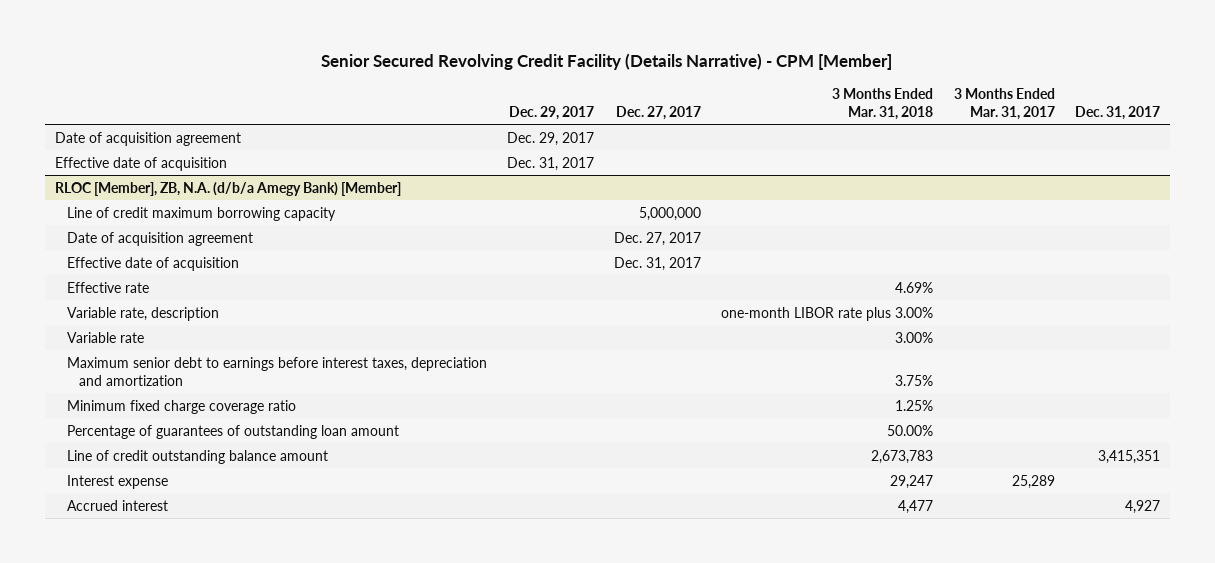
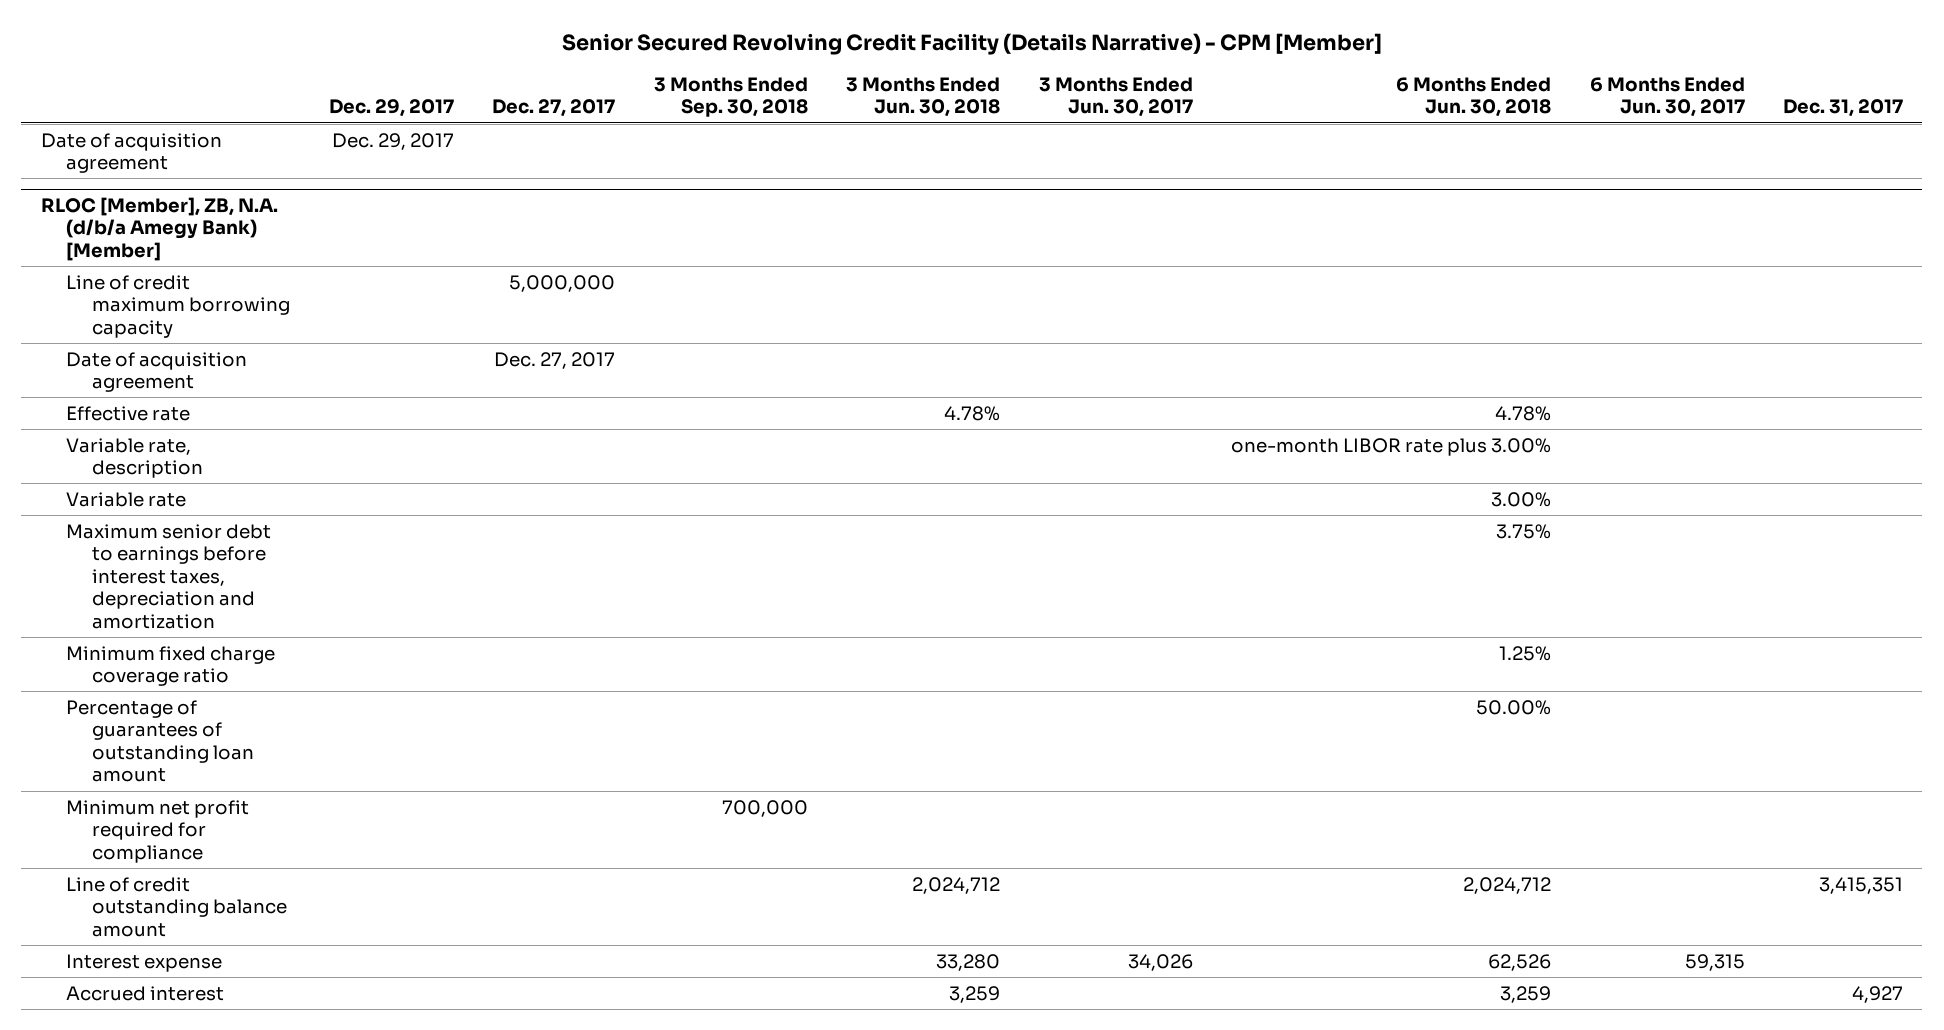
[832,88,934,120] 3 Months Ended Mar. 31, 2018 -> none
[953,88,1055,120] 3 Months Ended Mar. 31, 2017 -> none
none -> [653,76,808,118] 3 Months Ended Sep. 30, 2018
none -> [846,76,1001,118] 3 Months Ended Jun. 30, 2018
none -> [1038,76,1193,118] 3 Months Ended Jun. 30, 2017
none -> [1396,76,1552,118] 6 Months Ended Jun. 30, 2018
none -> [1589,76,1745,118] 6 Months Ended Jun. 30, 2017
[55,156,228,171] Effective date of acquisition -> none
[66,256,239,271] Effective date of acquisition -> none
none -> [66,799,250,863] Minimum net profit required for compliance

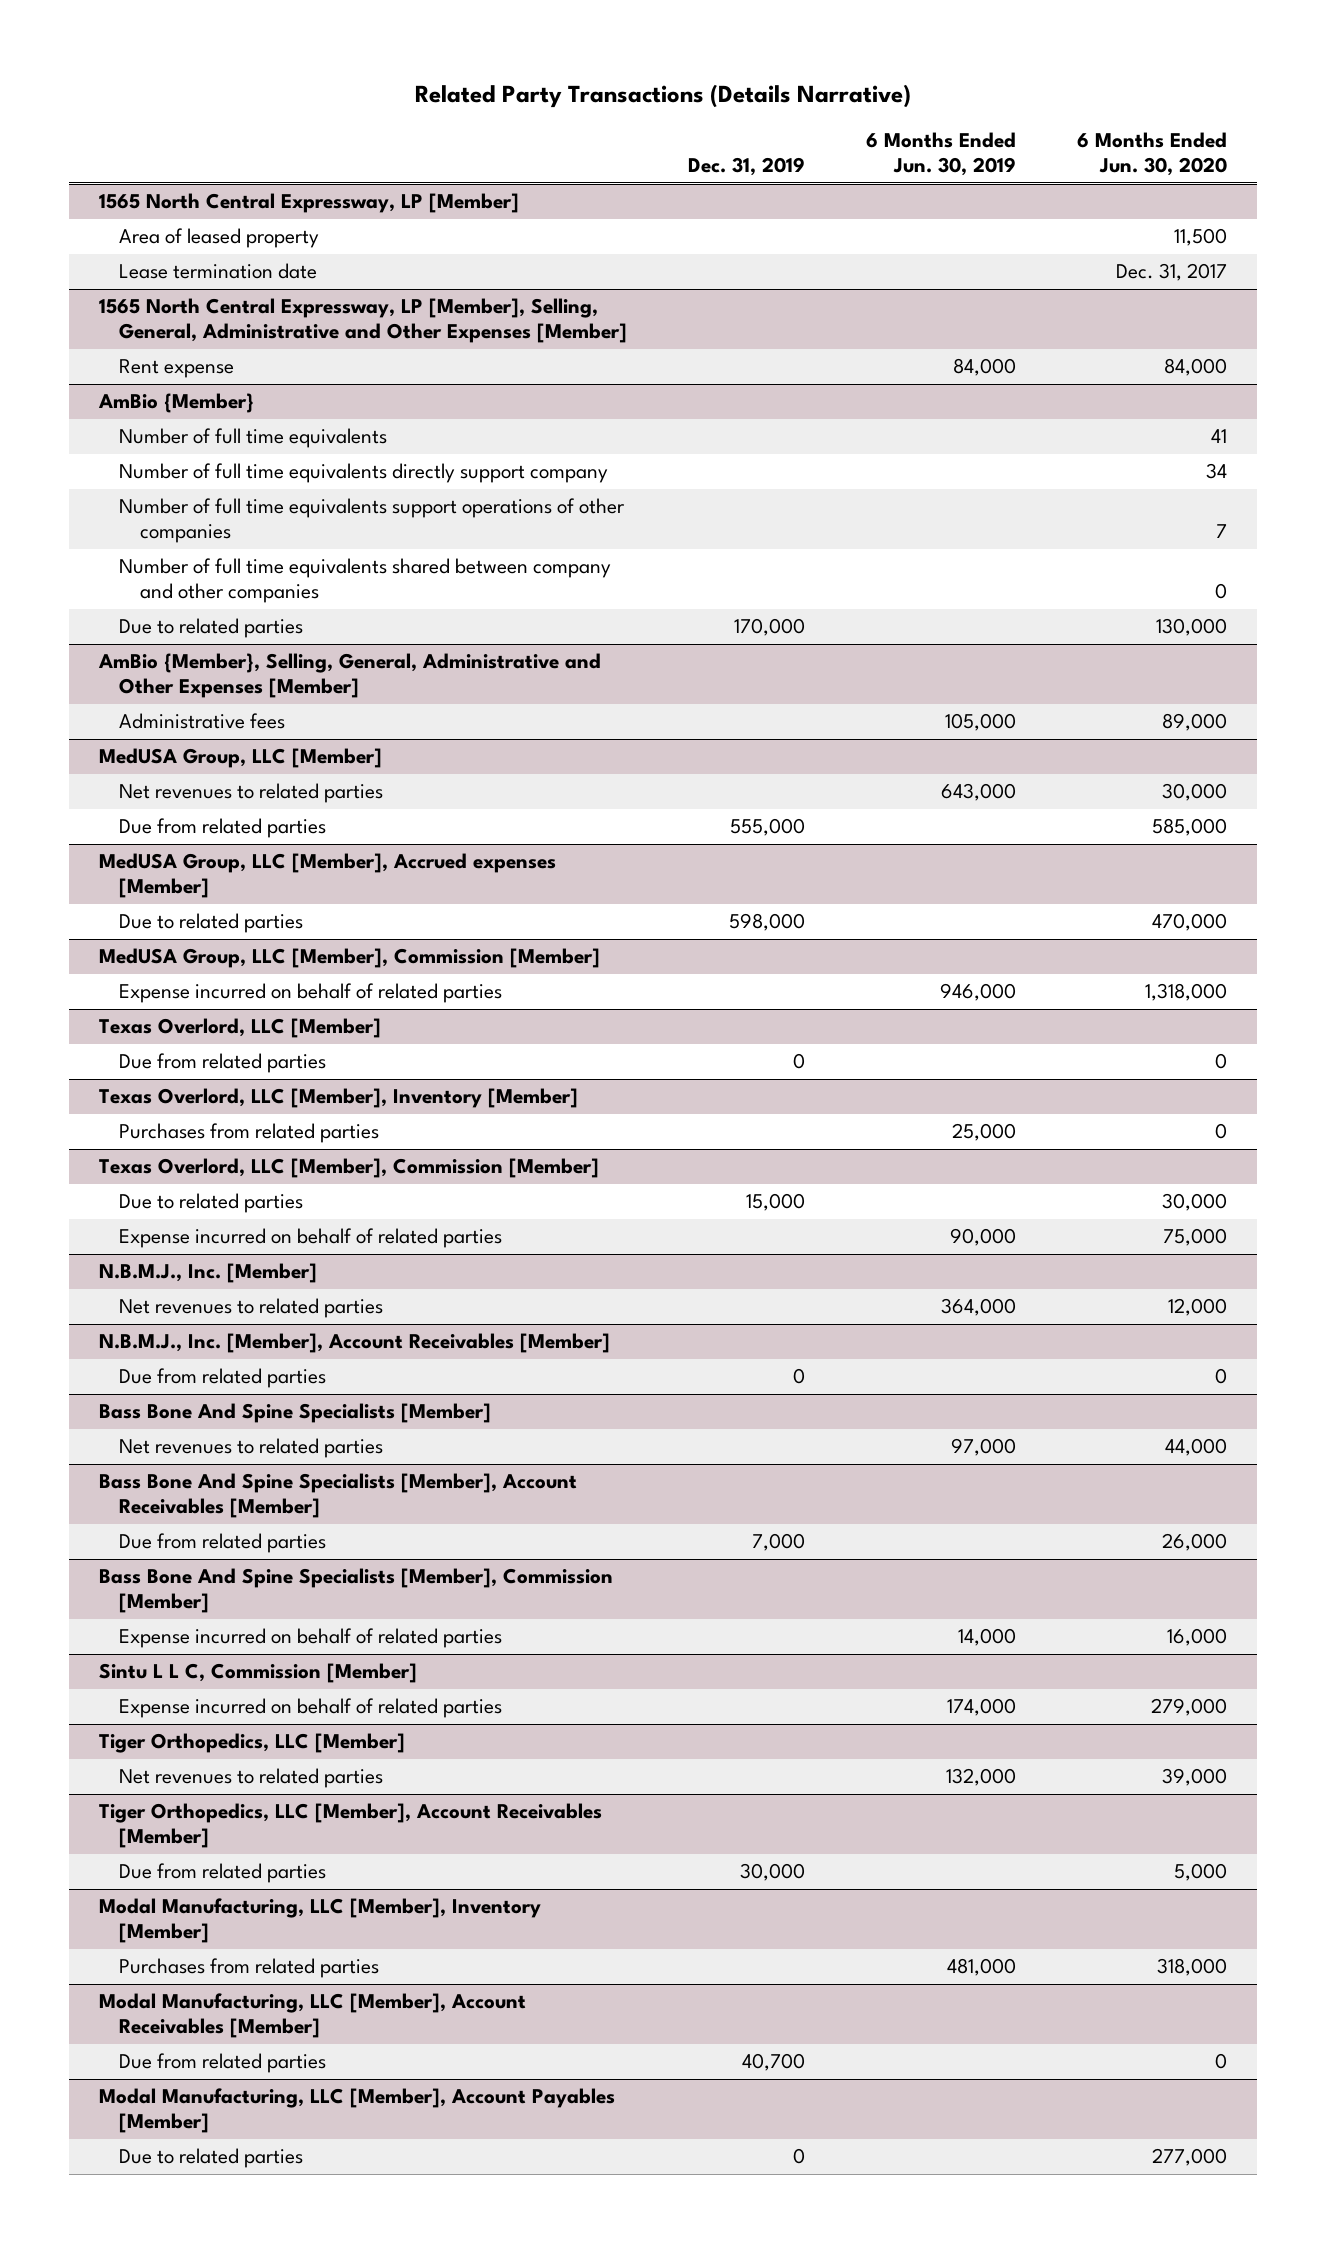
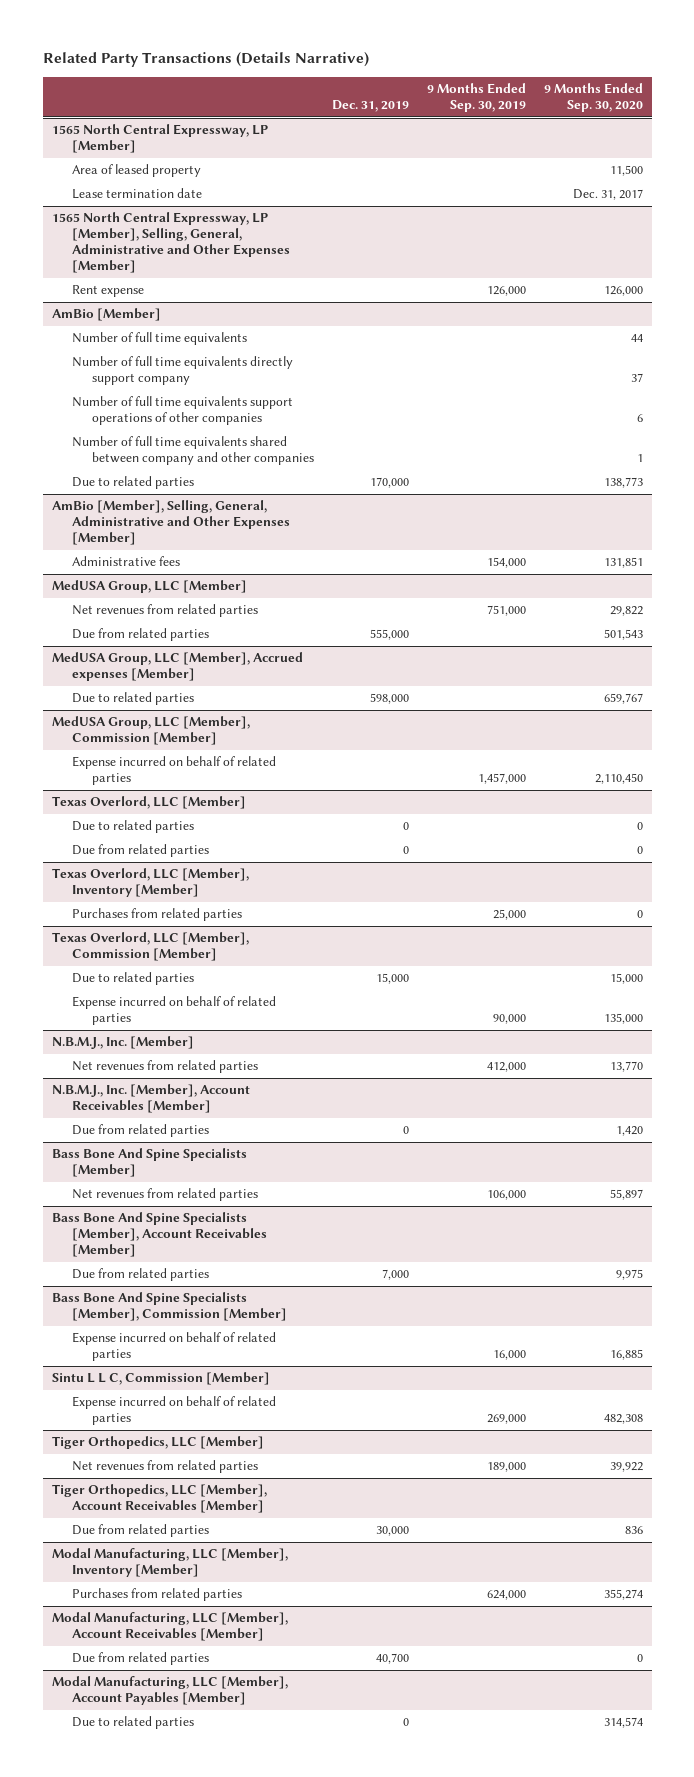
[866,132,1017,177] 6 Months Ended Jun. 30, 2019 -> none
[1076,132,1227,177] 6 Months Ended Jun. 30, 2020 -> none
none -> [426,83,526,113] 9 Months Ended Sep. 30, 2019
none -> [543,83,643,113] 9 Months Ended Sep. 30, 2020
[98,393,255,414] AmBio {Member} -> [51,308,161,322] AmBio [Member]
[98,653,602,699] AmBio {Member}, Selling, General, Administrative and Other Expenses [Member] -> [51,500,290,546] AmBio [Member], Selling, General, Administrative and Other Expenses [Member]
[119,783,384,804] Net revenues to related parties -> [71,604,258,618] Net revenues from related parties
none -> [71,820,194,834] Due to related parties
[119,1298,384,1319] Net revenues to related parties -> [71,1060,258,1074] Net revenues from related parties
[119,1438,384,1459] Net revenues to related parties -> [71,1188,258,1202] Net revenues from related parties
[119,1768,384,1789] Net revenues to related parties -> [71,1460,258,1474] Net revenues from related parties

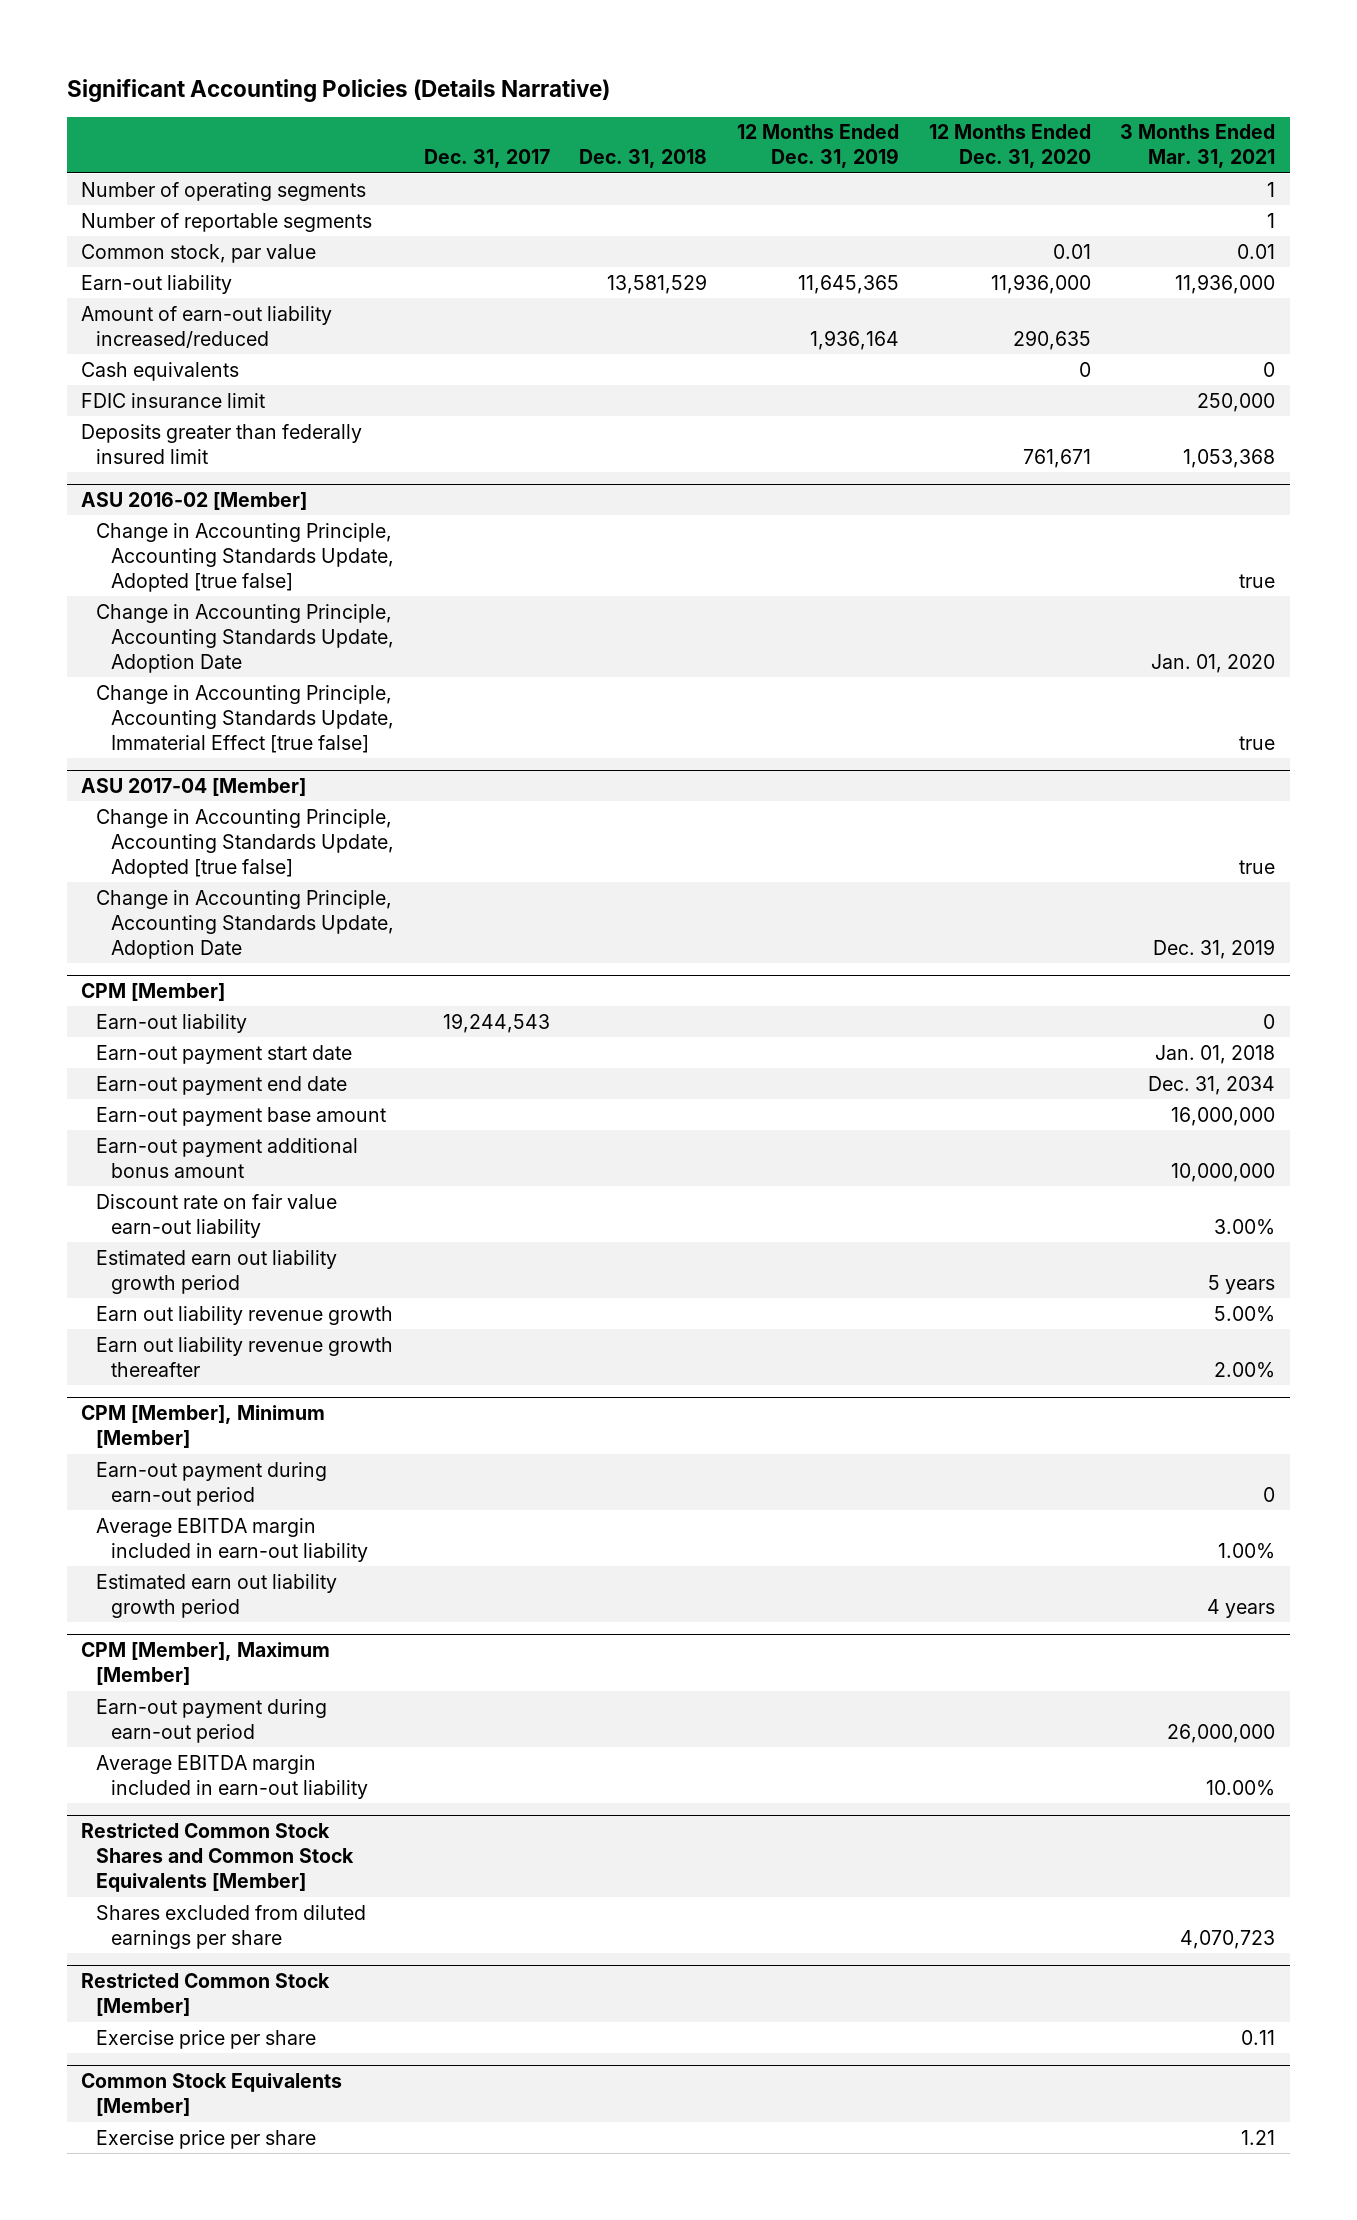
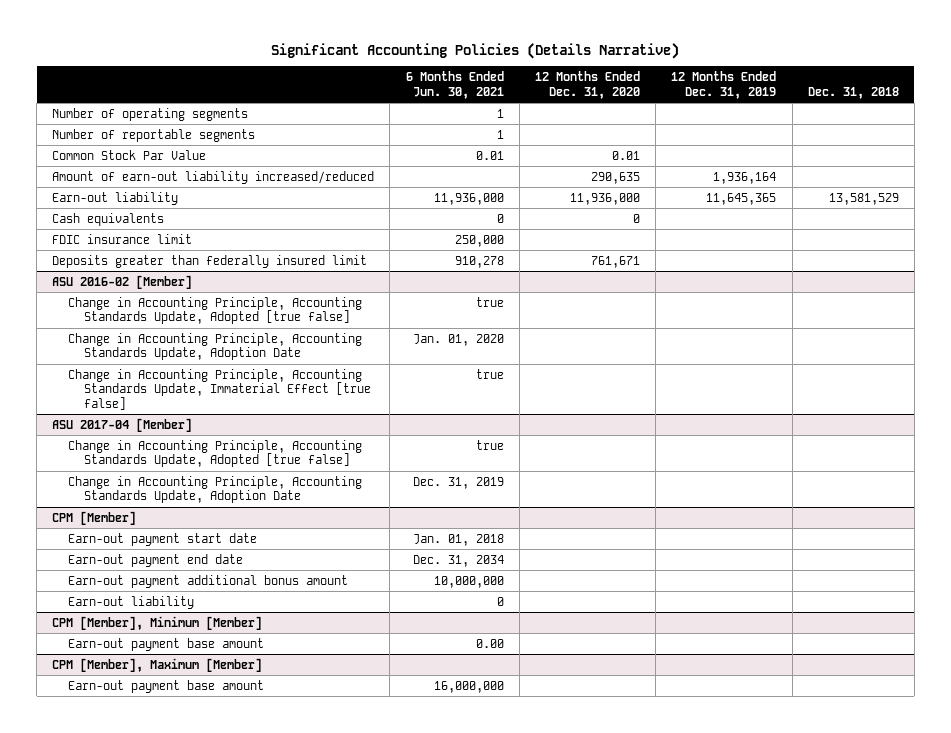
[423,149,550,169] Dec. 31, 2017 -> none
[1120,124,1276,169] 3 Months Ended Mar. 31, 2021 -> none
none -> [405,71,504,99] 6 Months Ended Jun. 30, 2021
[81,243,317,263] Common stock, par value -> [52,149,207,160] Common Stock Par Value
[81,274,233,294] Earn-out liability -> [52,191,179,205] Earn-out liability
[96,1106,387,1126] Earn-out payment base amount -> none
[96,1193,338,1238] Discount rate on fair value earn-out liability -> none
[96,1249,338,1294] Estimated earn out liability growth period -> none
[96,1305,394,1325] Earn out liability revenue growth -> none
[96,1336,394,1377] Earn out liability revenue growth thereafter -> none
[96,1013,248,1033] Earn-out liability -> [67,595,194,609] Earn-out liability
[96,1461,328,1506] Earn-out payment during earn-out period -> none
[96,1517,369,1562] Average EBITDA margin included in earn-out liability -> none
[96,1573,338,1618] Estimated earn out liability growth period -> none
none -> [67,637,264,651] Earn-out payment base amount
[96,1698,328,1743] Earn-out payment during earn-out period -> none
[96,1754,369,1799] Average EBITDA margin included in earn-out liability -> none
[81,1823,355,1893] Restricted Common Stock Shares and Common Stock Equivalents [Member] -> none
[96,1904,367,1949] Shares excluded from diluted earnings per share -> none
[81,1973,331,2017] Restricted Common Stock [Member] -> none
[96,2029,317,2049] Exercise price per share -> none
[81,2073,343,2117] Common Stock Equivalents [Member] -> none
[96,2129,317,2149] Exercise price per share -> none
none -> [67,679,264,693] Earn-out payment base amount

